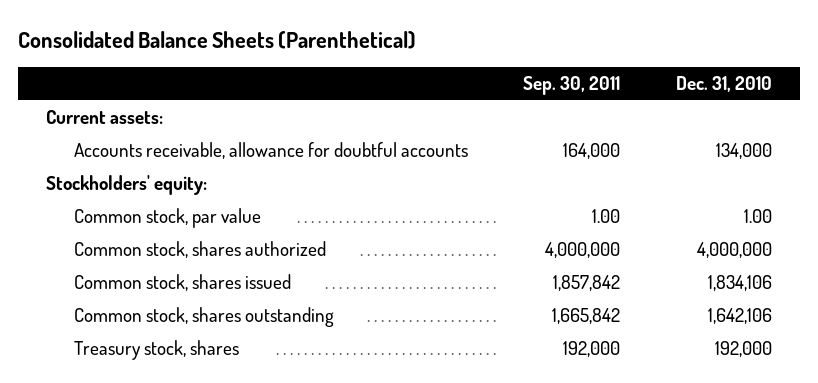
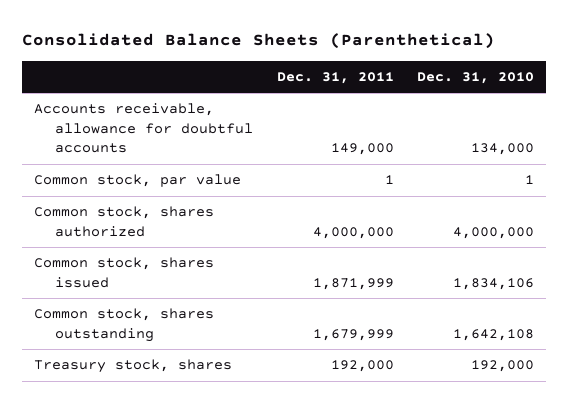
[523,76,621,96] Sep. 30, 2011 -> none
none -> [276,71,394,84] Dec. 31, 2011
[45,110,163,125] Current assets: -> none
[45,175,207,196] Stockholders' equity: -> none
[744,209,773,224] 1.00 -> [525,175,535,185] 1
[708,308,773,325] 1,642,106 -> [453,328,535,341] 1,642,108

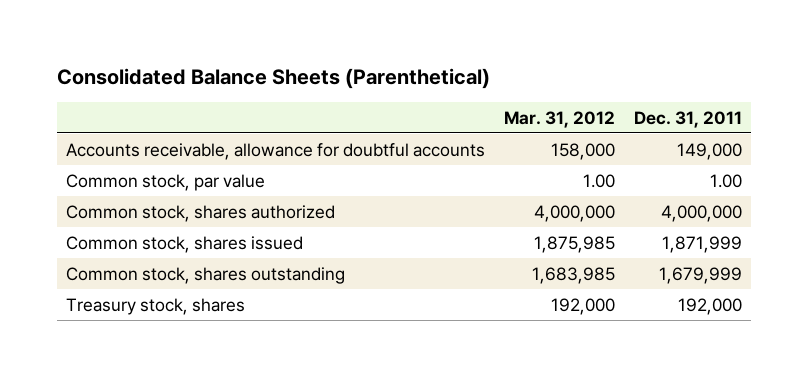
[417,71,535,84] Dec. 31, 2010 -> none
none -> [504,110,616,128] Mar. 31, 2012
[384,175,394,185] 1 -> [709,173,742,188] 1.00

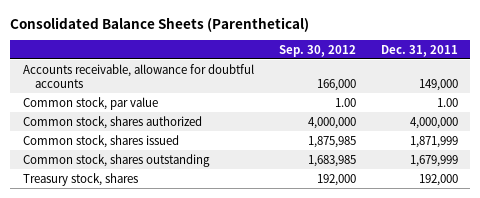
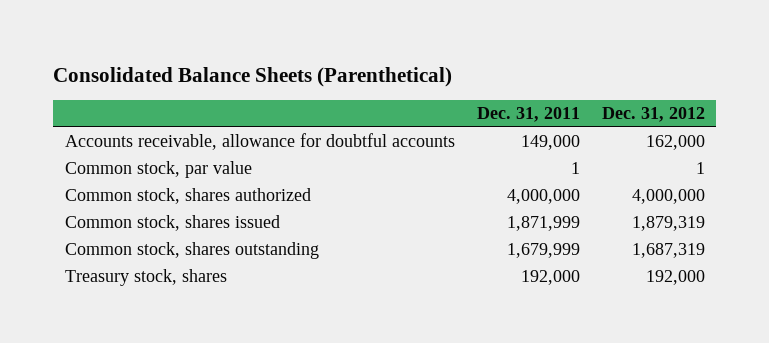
[278,44,356,57] Sep. 30, 2012 -> none
none -> [601,107,705,123] Dec. 31, 2012
[436,97,458,107] 1.00 -> [570,162,580,175] 1

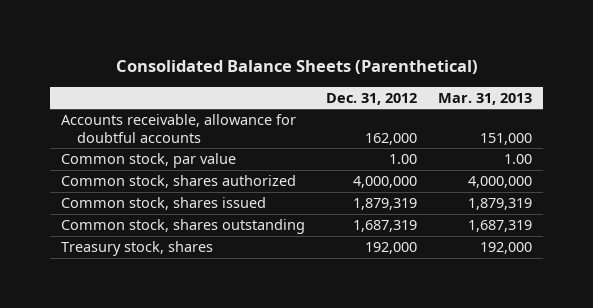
[476,107,580,123] Dec. 31, 2011 -> none
none -> [438,92,533,105] Mar. 31, 2013
[695,162,705,175] 1 -> [389,153,418,164] 1.00

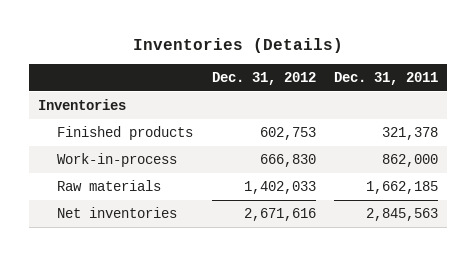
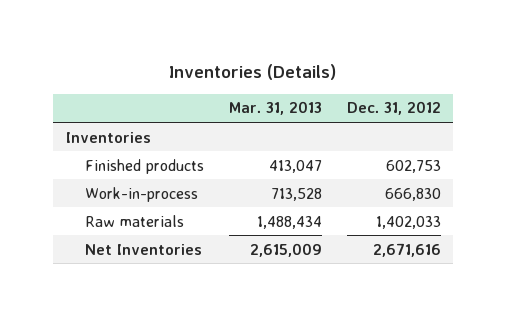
[334,71,439,85] Dec. 31, 2011 -> none
none -> [228,101,322,116] Mar. 31, 2013
[57,206,178,218] Net inventories -> [84,243,202,255] Net Inventories

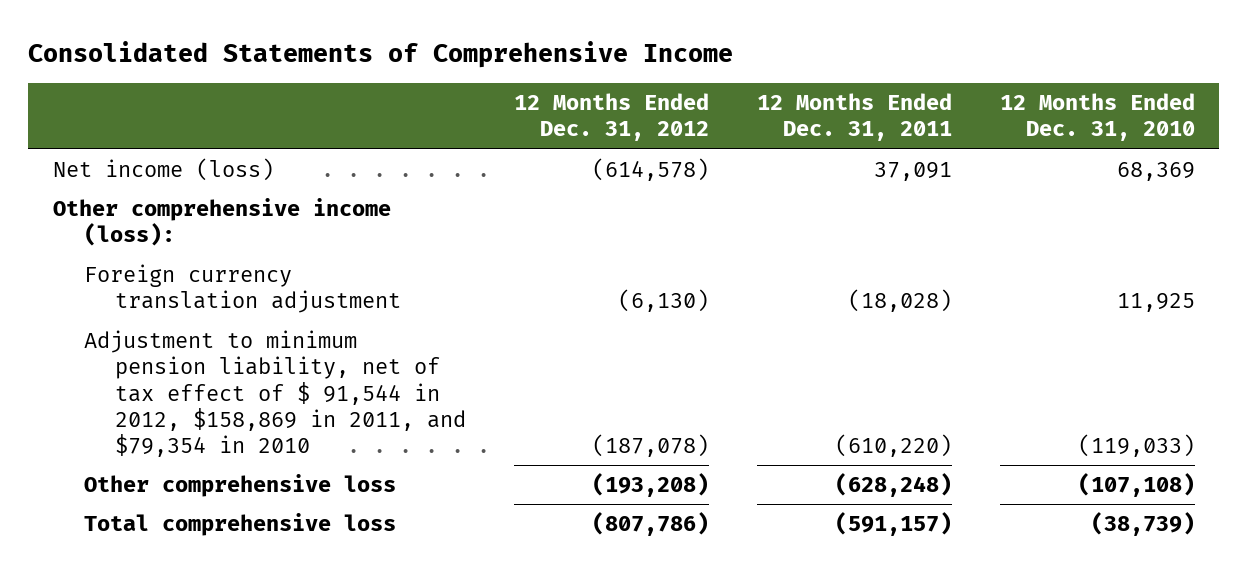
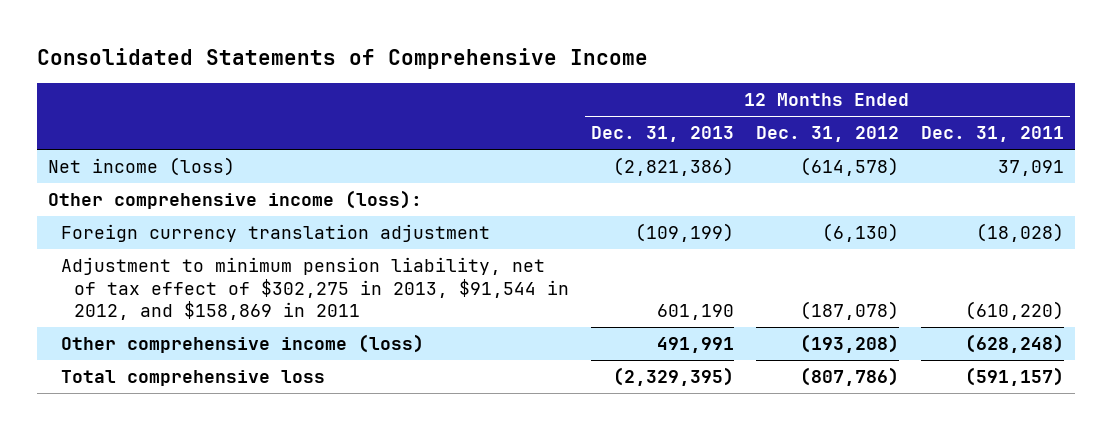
[1000,93,1196,142] 12 Months Ended Dec. 31, 2010 -> none
none -> [590,126,734,143] Dec. 31, 2013
[83,330,467,457] Adjustment to minimum pension liability, net of tax effect of $ 91,544 in 2012, $158,869 in 2011, and $79,354 in 2010 -> [60,257,569,321] Adjustment to minimum pension liability, net of tax effect of $302,275 in 2013, $91,544 in 2012, and $158,869 in 2011
[83,474,396,498] Other comprehensive loss -> [60,334,424,354] Other comprehensive income (loss)

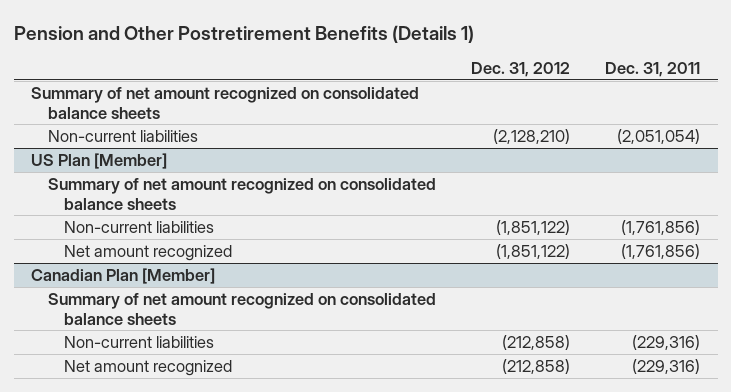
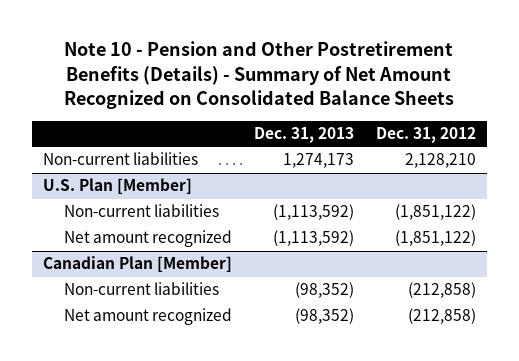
[13,24,474,43] Pension and Other Postretirement Benefits (Details 1) -> [64,41,455,109] Note 10 - Pension and Other Postretirement Benefits (Details) - Summary of Net Amount Recognized on Consolidated Balance Sheets
[605,62,701,78] Dec. 31, 2011 -> none
none -> [253,127,354,144] Dec. 31, 2013
[31,86,420,119] Summary of net amount recognized on consolidated balance sheets -> none
[47,177,436,210] Summary of net amount recognized on consolidated balance sheets -> none
[492,128,570,144] (2,128,210) -> [404,153,476,169] 2,128,210
[31,152,168,169] US Plan [Member] -> [43,178,193,195] U.S. Plan [Member]
[47,292,436,325] Summary of net amount recognized on consolidated balance sheets -> none

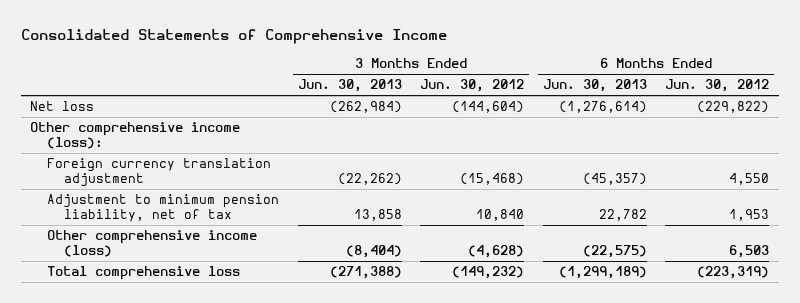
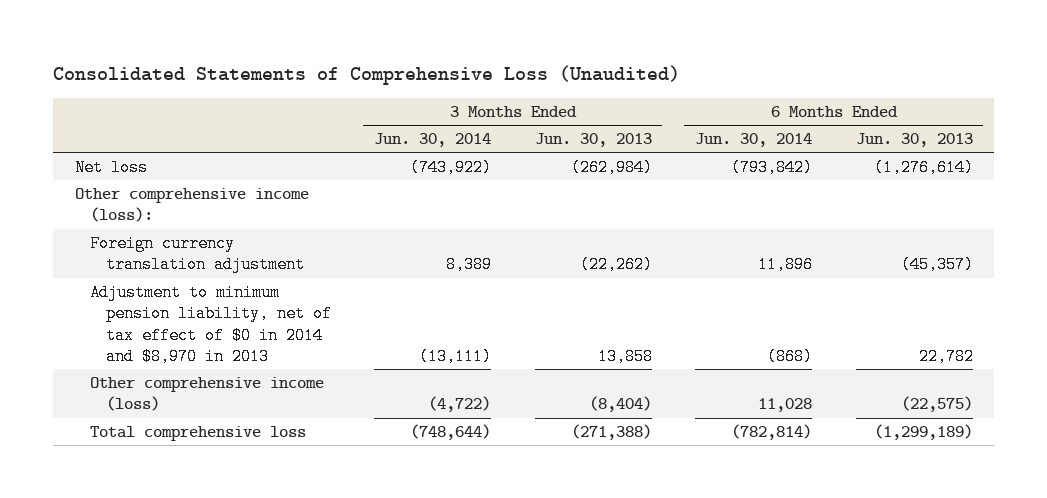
[21,29,448,45] Consolidated Statements of Comprehensive Income -> [52,65,680,86] Consolidated Statements of Comprehensive Loss (Unaudited)
[420,79,525,93] Jun. 30, 2012 -> none
[665,79,770,93] Jun. 30, 2012 -> none
none -> [374,133,492,148] Jun. 30, 2014
none -> [695,133,813,148] Jun. 30, 2014
[47,194,280,222] Adjustment to minimum pension liability, net of tax -> [90,283,332,366] Adjustment to minimum pension liability, net of tax effect of $0 in 2014 and $8,970 in 2013

